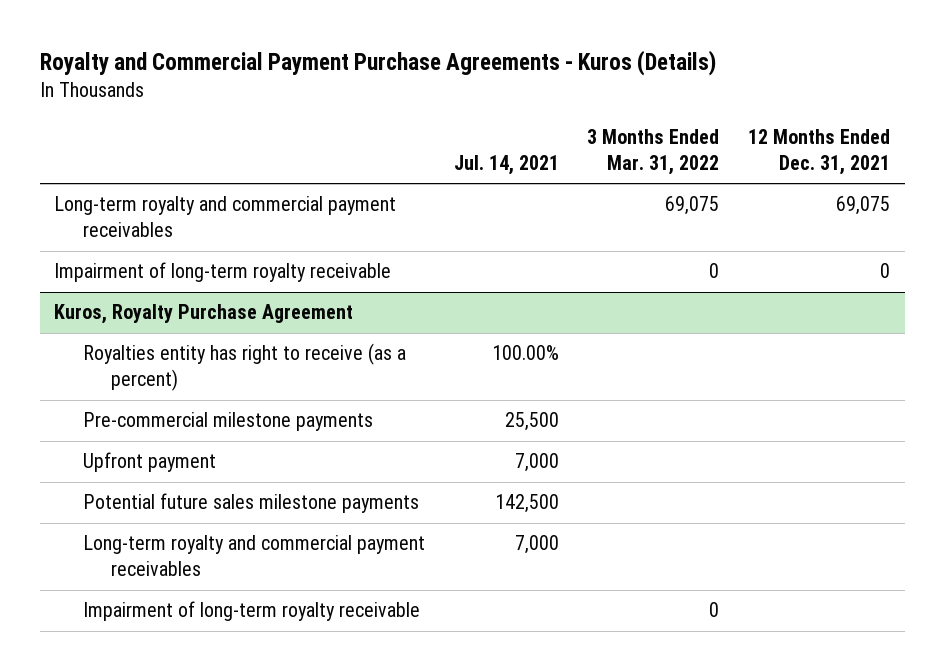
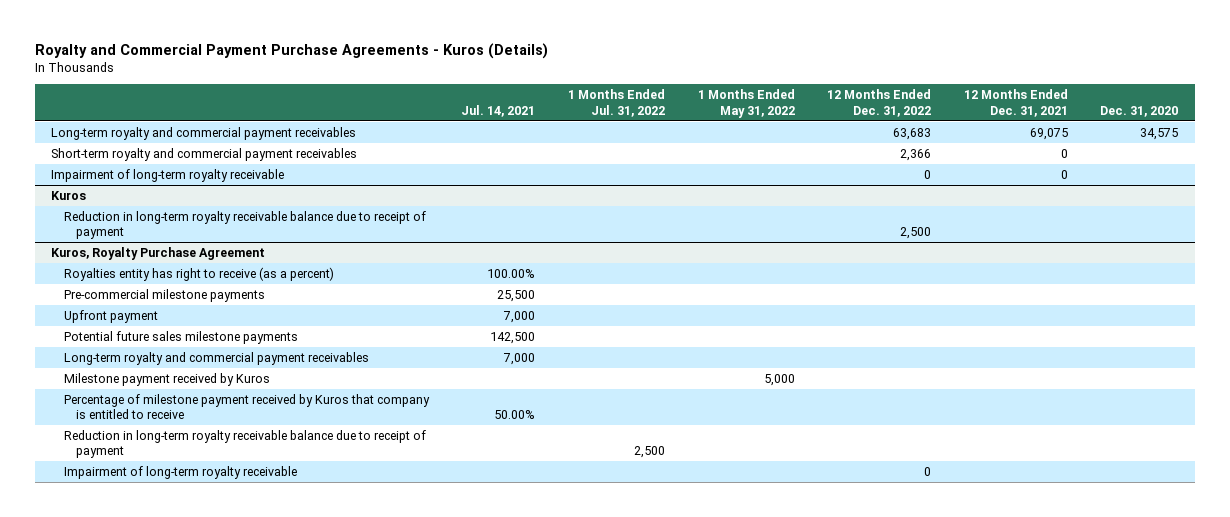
[587,129,720,175] 3 Months Ended Mar. 31, 2022 -> none
none -> [567,89,665,117] 1 Months Ended Jul. 31, 2022
none -> [697,89,795,118] 1 Months Ended May 31, 2022
none -> [827,89,932,117] 12 Months Ended Dec. 31, 2022
none -> [1100,105,1179,117] Dec. 31, 2020
none -> [51,147,358,161] Short-term royalty and commercial payment receivables
none -> [51,190,87,200] Kuros
none -> [63,210,426,240] Reduction in long-term royalty receivable balance due to receipt of payment
none -> [63,372,270,386] Milestone payment received by Kuros
none -> [63,393,430,420] Percentage of milestone payment received by Kuros that company is entitled to receive
none -> [63,429,426,459] Reduction in long-term royalty receivable balance due to receipt of payment

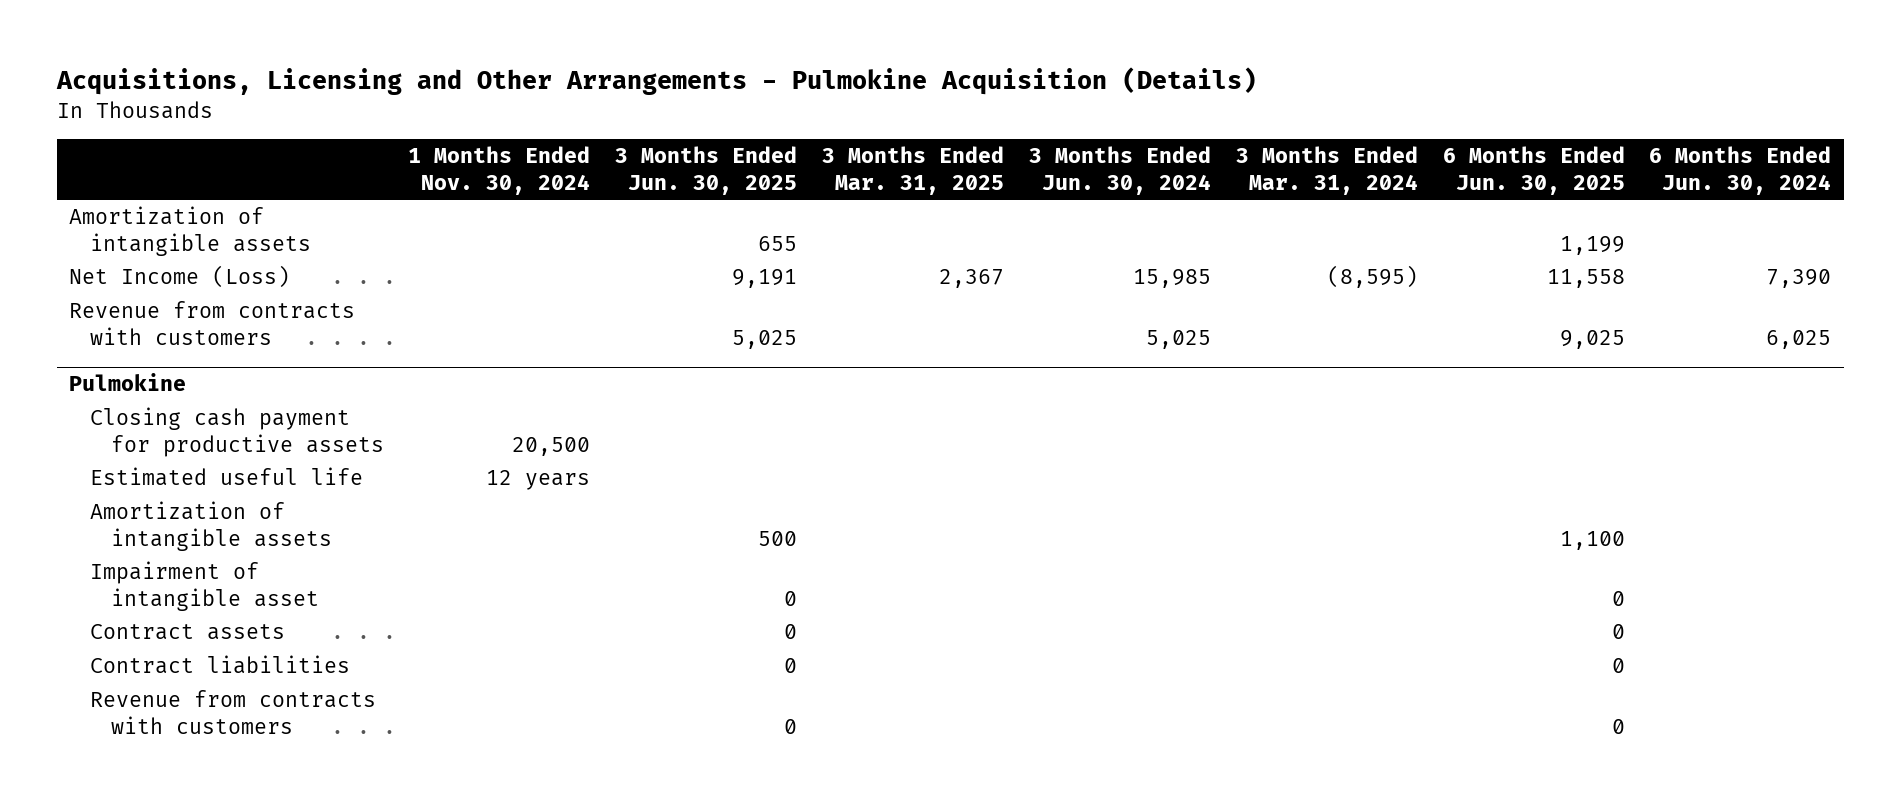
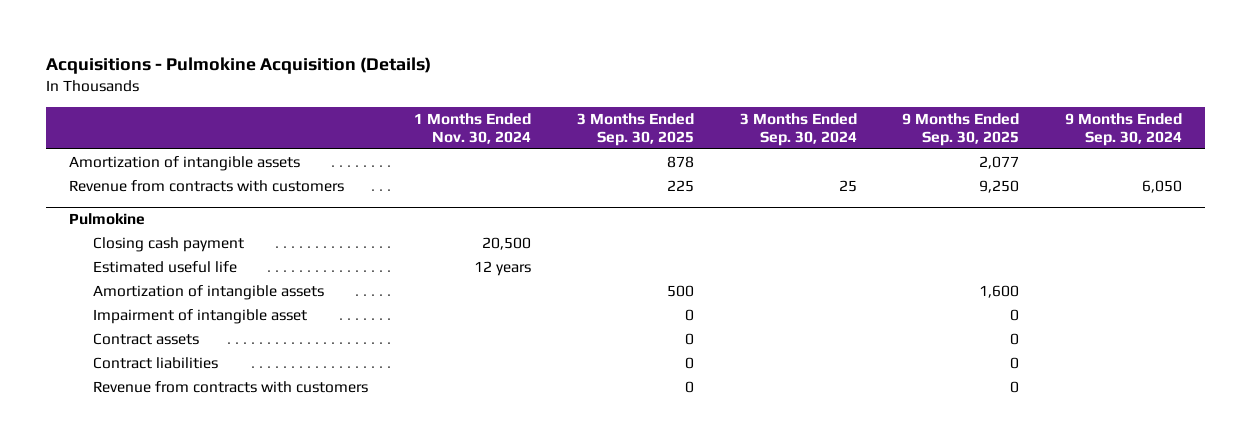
[55,67,1257,96] Acquisitions, Licensing and Other Arrangements - Pulmokine Acquisition (Details) -> [46,57,432,75] Acquisitions - Pulmokine Acquisition (Details)
[615,146,798,195] 3 Months Ended Jun. 30, 2025 -> none
[822,146,1005,195] 3 Months Ended Mar. 31, 2025 -> none
[1028,146,1211,195] 3 Months Ended Jun. 30, 2024 -> none
[1235,146,1418,195] 3 Months Ended Mar. 31, 2024 -> none
[1442,146,1625,195] 6 Months Ended Jun. 30, 2025 -> none
[1649,146,1832,195] 6 Months Ended Jun. 30, 2024 -> none
none -> [576,112,694,147] 3 Months Ended Sep. 30, 2025
none -> [739,112,857,147] 3 Months Ended Sep. 30, 2024
none -> [902,112,1020,147] 9 Months Ended Sep. 30, 2025
none -> [1064,112,1182,147] 9 Months Ended Sep. 30, 2024
[68,265,290,289] Net Income (Loss) -> none
[89,407,384,457] Closing cash payment for productive assets -> [93,236,245,252] Closing cash payment

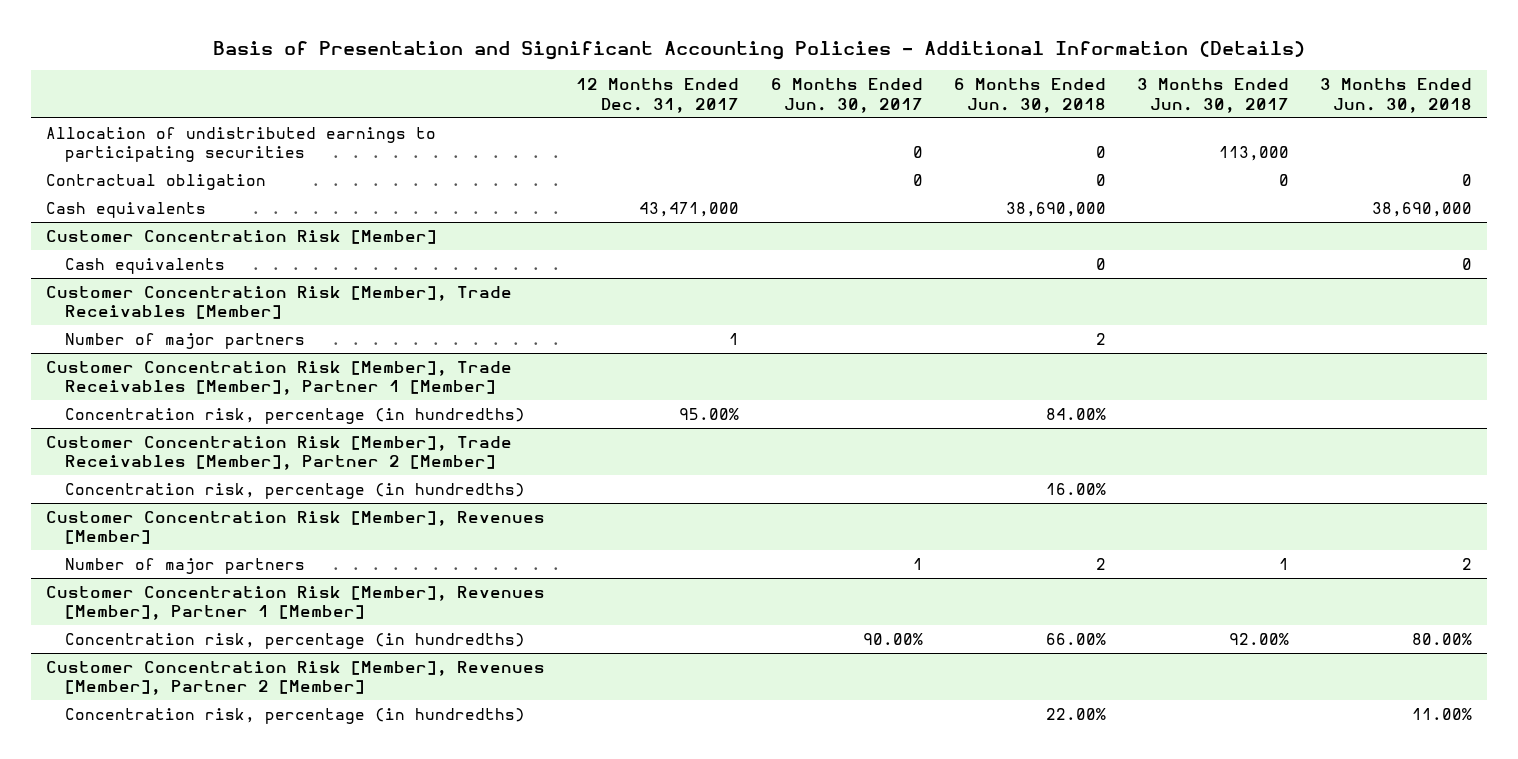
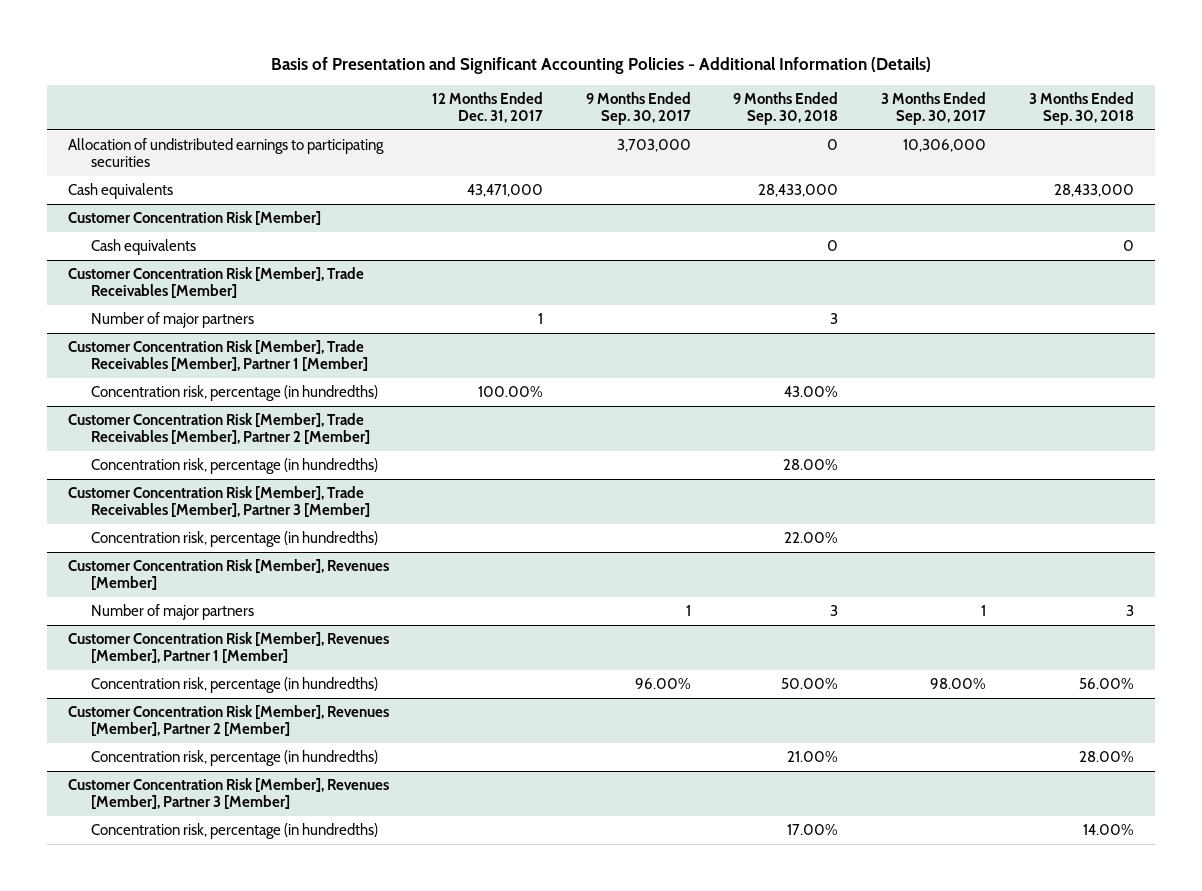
[770,78,923,113] 6 Months Ended Jun. 30, 2017 -> none
[953,78,1106,113] 6 Months Ended Jun. 30, 2018 -> none
[1136,78,1289,113] 3 Months Ended Jun. 30, 2017 -> none
[1319,78,1472,113] 3 Months Ended Jun. 30, 2018 -> none
none -> [585,91,691,126] 9 Months Ended Sep. 30, 2017
none -> [733,91,839,126] 9 Months Ended Sep. 30, 2018
none -> [881,91,987,126] 3 Months Ended Sep. 30, 2017
none -> [1028,91,1134,126] 3 Months Ended Sep. 30, 2018
[46,173,267,190] Contractual obligation -> none
[679,407,740,420] 95.00% -> [478,385,544,397] 100.00%
none -> [68,485,371,518] Customer Concentration Risk [Member], Trade Receivables [Member], Partner 3 [Member]
none -> [91,530,379,547] Concentration risk, percentage (in hundredths)
none -> [68,777,390,810] Customer Concentration Risk [Member], Revenues [Member], Partner 3 [Member]
none -> [91,822,379,839] Concentration risk, percentage (in hundredths)

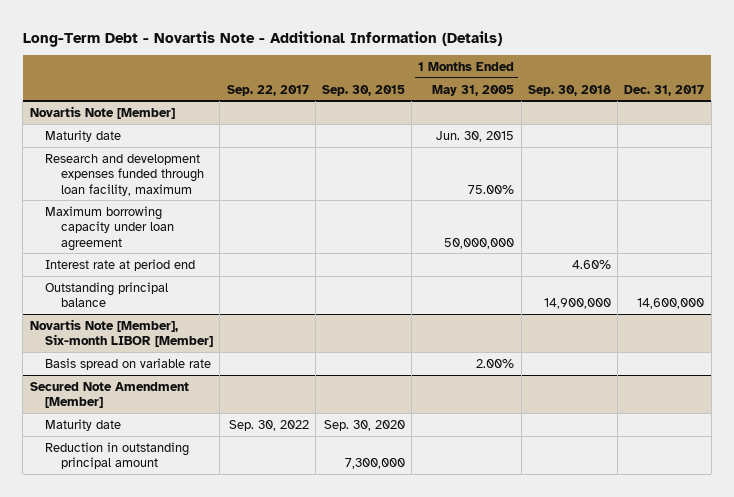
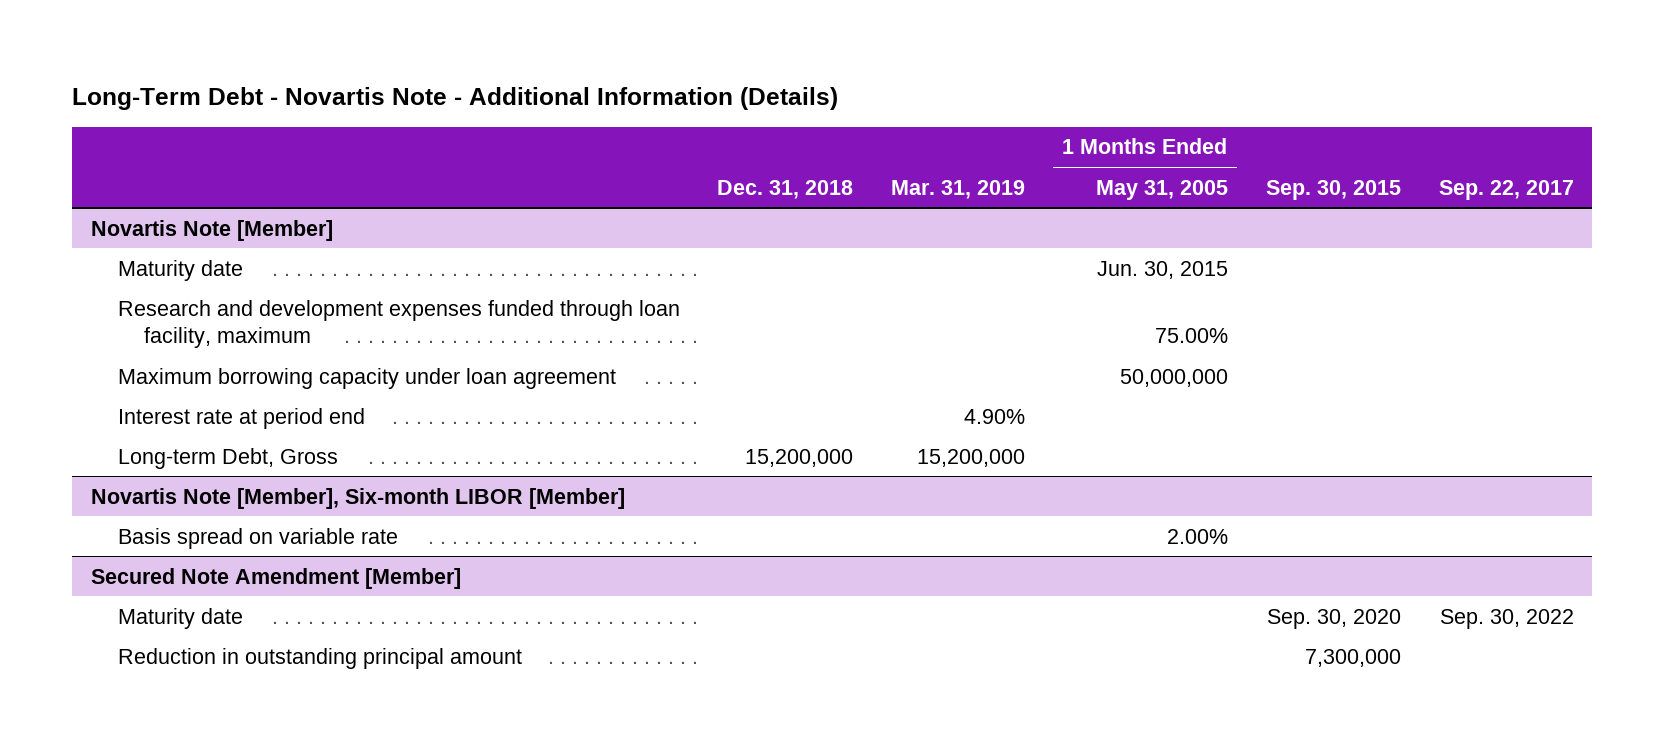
[527,84,611,96] Sep. 30, 2018 -> none
[624,84,705,96] Dec. 31, 2017 -> none
none -> [717,179,854,199] Dec. 31, 2018
none -> [891,179,1026,199] Mar. 31, 2019
[45,281,169,308] Outstanding principal balance -> [117,447,338,469] Long-term Debt, Gross

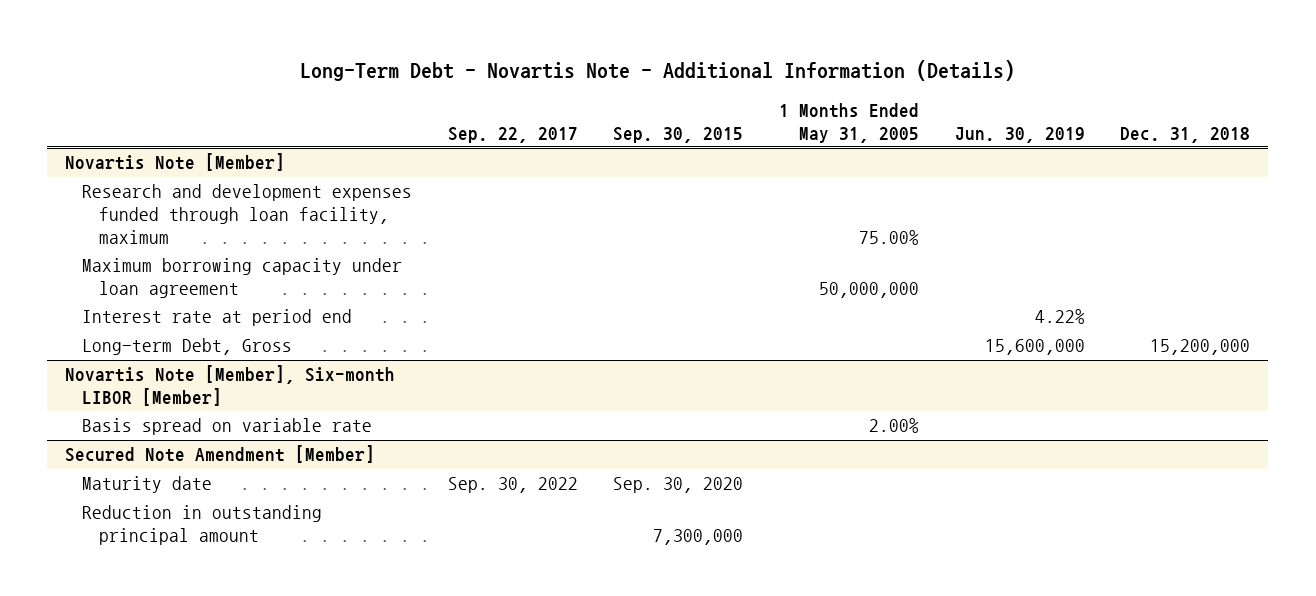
[891,179,1026,199] Mar. 31, 2019 -> none
none -> [954,126,1085,143] Jun. 30, 2019
[117,259,243,281] Maturity date -> none

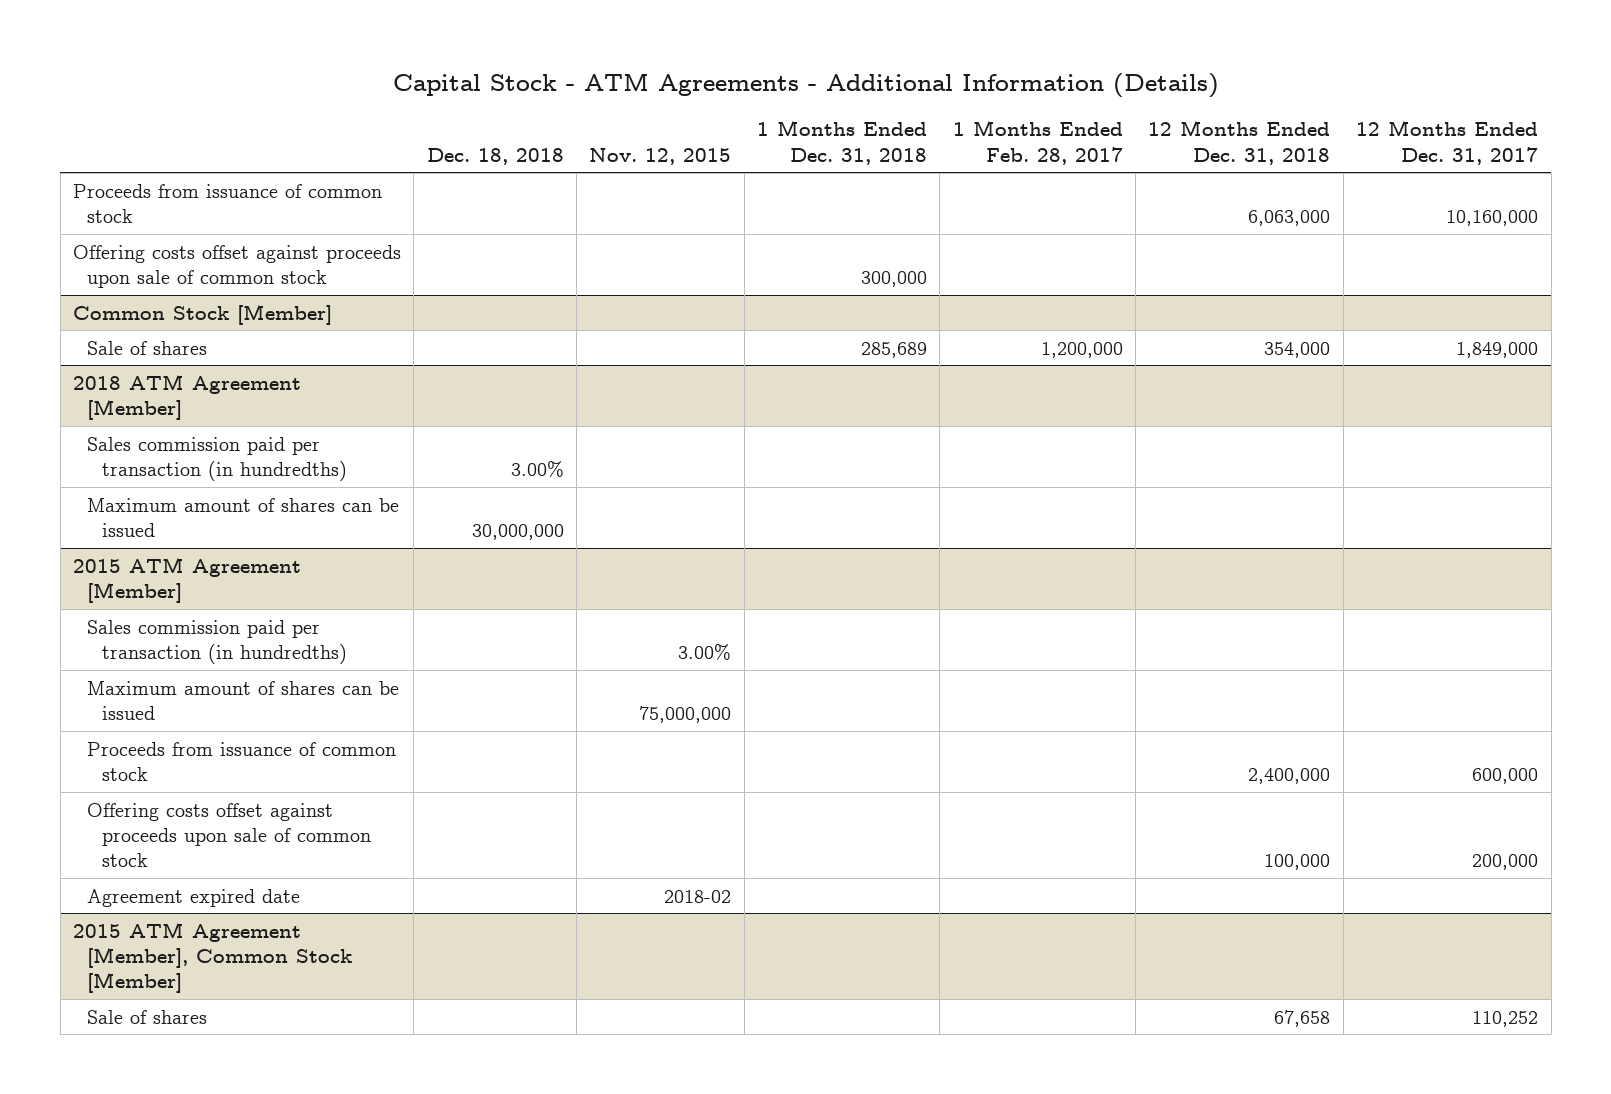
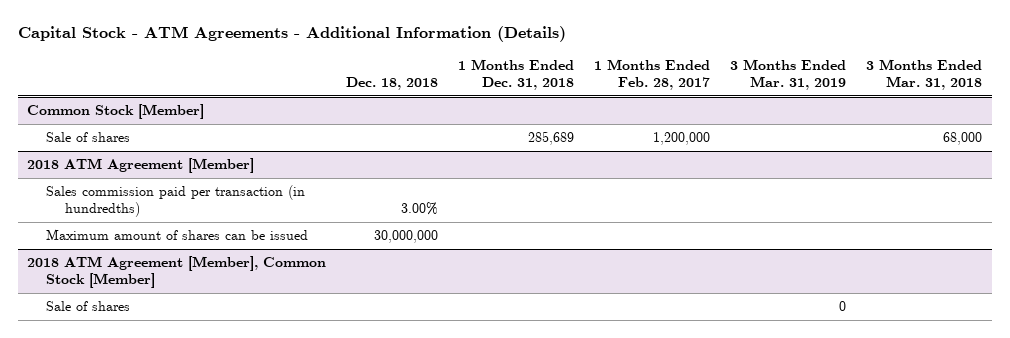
[589,147,732,165] Nov. 12, 2015 -> none
[1148,120,1331,165] 12 Months Ended Dec. 31, 2018 -> none
[1356,120,1539,165] 12 Months Ended Dec. 31, 2017 -> none
none -> [730,58,847,90] 3 Months Ended Mar. 31, 2019
none -> [866,58,983,90] 3 Months Ended Mar. 31, 2018
[72,183,382,223] Proceeds from issuance of common stock -> none
[72,244,401,288] Offering costs offset against proceeds upon sale of common stock -> none
[72,556,301,603] 2015 ATM Agreement [Member] -> none
[87,619,347,664] Sales commission paid per transaction (in hundredths) -> none
[87,680,400,720] Maximum amount of shares can be issued -> none
[87,741,397,781] Proceeds from issuance of common stock -> none
[87,802,371,868] Offering costs offset against proceeds upon sale of common stock -> none
[87,888,301,907] Agreement expired date -> none
[72,921,353,994] 2015 ATM Agreement [Member], Common Stock [Member] -> [27,256,327,289] 2018 ATM Agreement [Member], Common Stock [Member]

